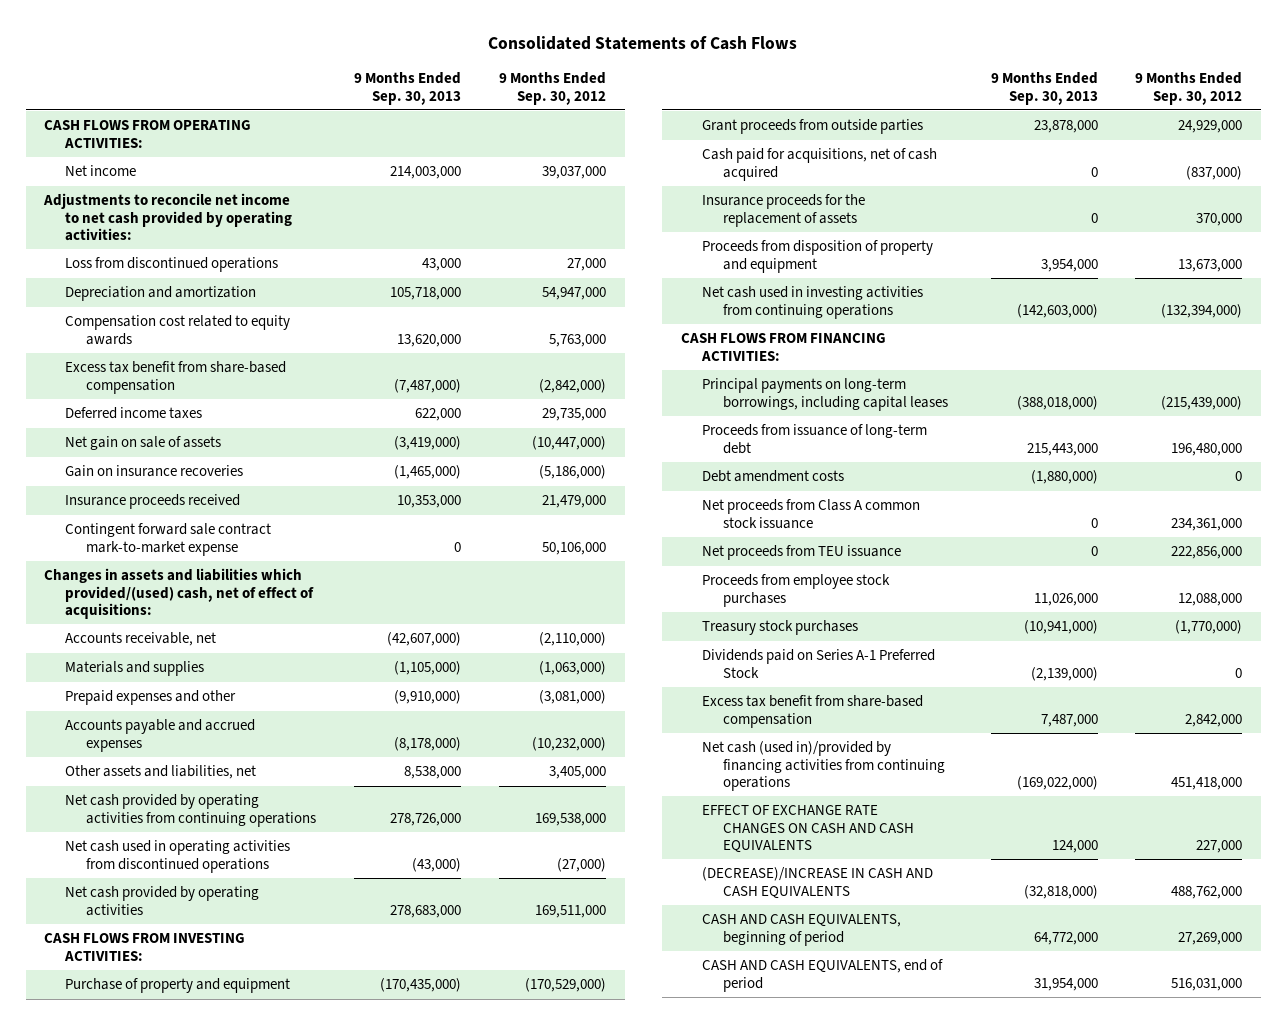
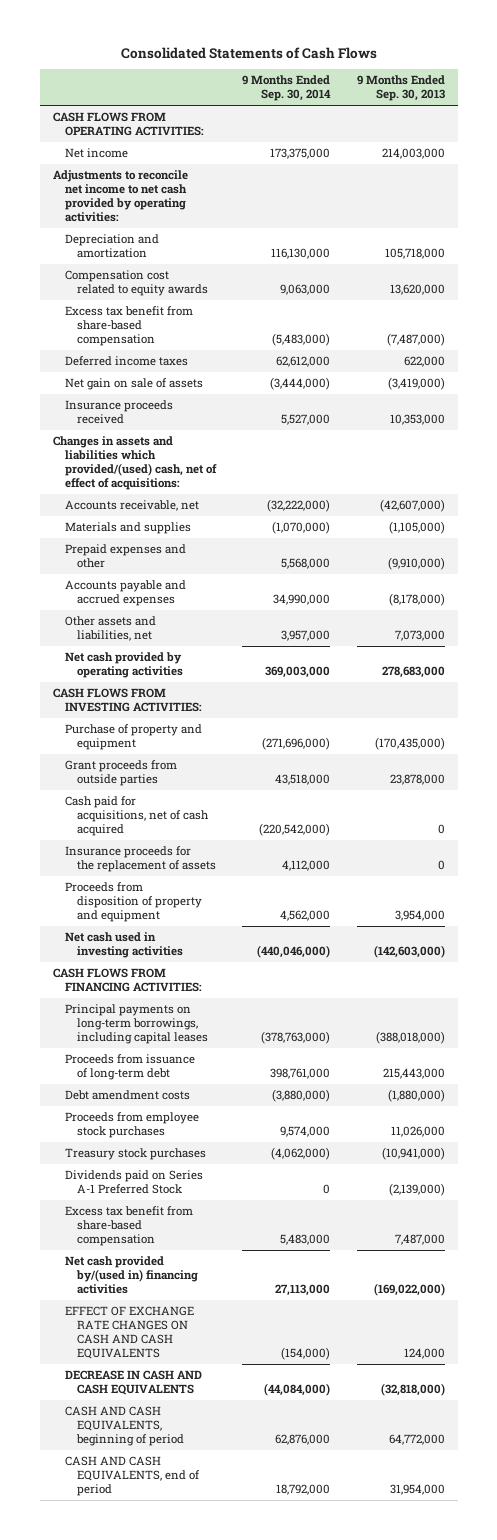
[498,72,606,105] 9 Months Ended Sep. 30, 2012 -> none
none -> [242,75,332,102] 9 Months Ended Sep. 30, 2014
[65,257,279,273] Loss from discontinued operations -> none
[65,465,244,478] Gain on insurance recoveries -> none
[65,523,272,556] Contingent forward sale contract mark-to-market expense -> none
[65,794,317,827] Net cash provided by operating activities from continuing operations -> none
[65,840,291,873] Net cash used in operating activities from discontinued operations -> none
[404,766,462,780] 8,538,000 -> [394,630,445,642] 7,073,000
[702,286,924,319] Net cash used in investing activities from continuing operations -> [64,932,184,959] Net cash used in investing activities
[702,499,921,529] Net proceeds from Class A common stock issuance -> none
[702,545,902,561] Net proceeds from TEU issuance -> none
[702,741,946,792] Net cash (used in)/provided by financing activities from continuing operations -> [64,1256,199,1294] Net cash provided by/(used in) financing activities
[702,867,934,899] (DECREASE)/INCREASE IN CASH AND CASH EQUIVALENTS -> [64,1370,202,1396] DECREASE IN CASH AND CASH EQUIVALENTS

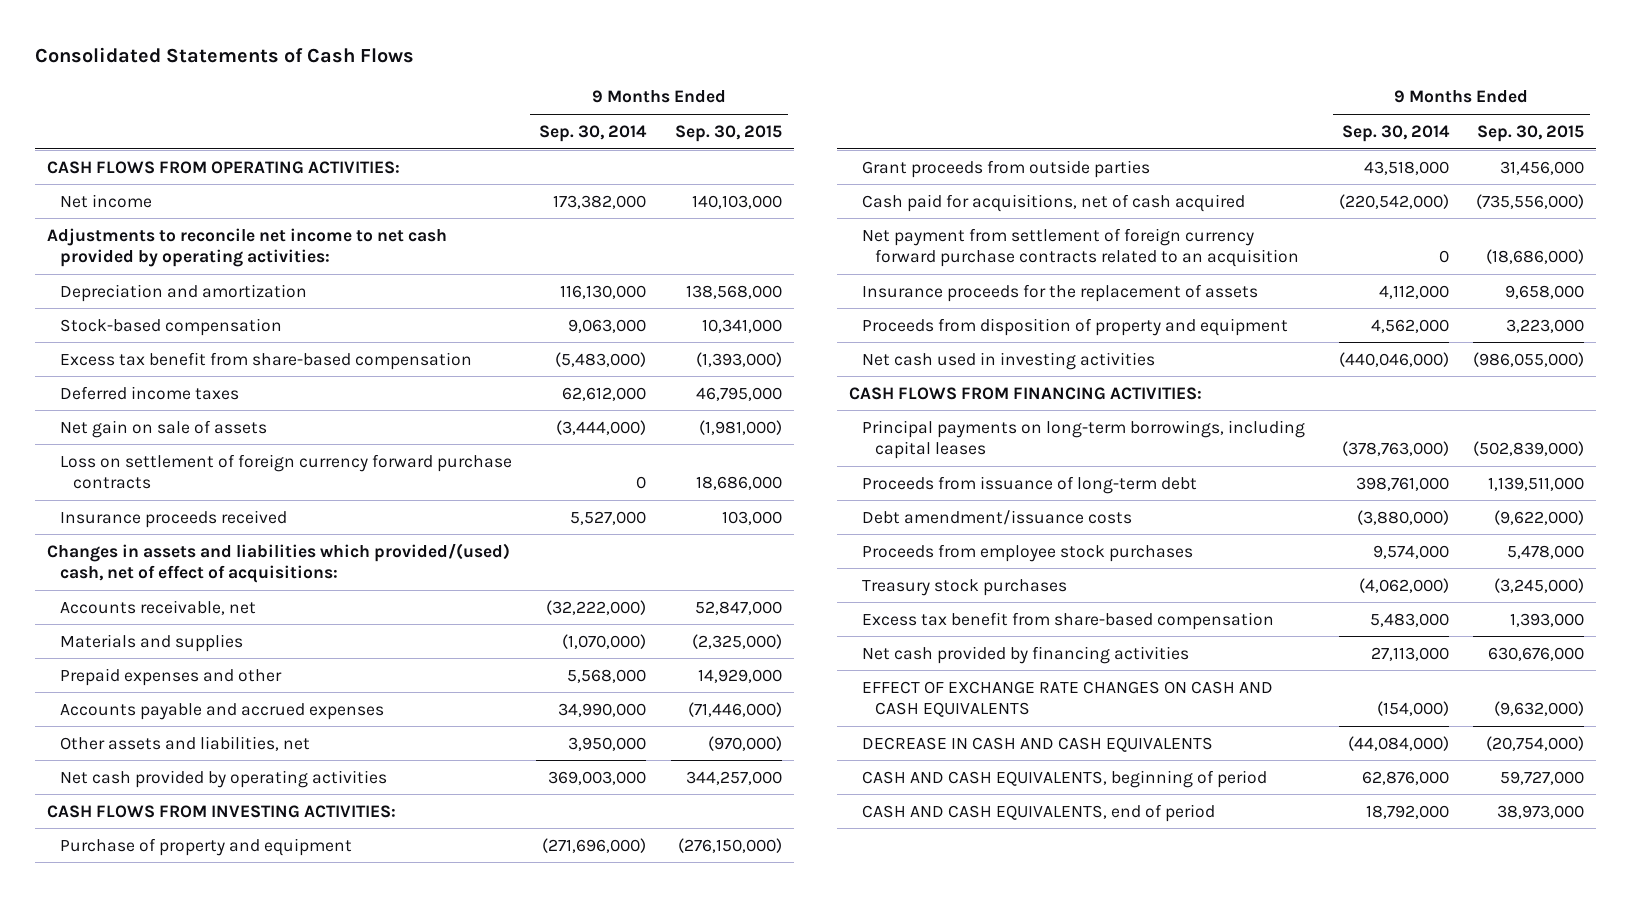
[356,75,445,102] 9 Months Ended Sep. 30, 2013 -> none
none -> [674,124,782,142] Sep. 30, 2015
[270,148,331,160] 173,375,000 -> [553,194,647,209] 173,382,000
[64,270,209,297] Compensation cost related to equity awards -> [60,317,283,336] Stock-based compensation
none -> [60,453,513,490] Loss on settlement of foreign currency forward purchase contracts
[281,630,331,642] 3,957,000 -> [568,736,647,751] 3,950,000
none -> [862,227,1300,268] Net payment from settlement of foreign currency forward purchase contracts related to an acquisition
[64,1090,190,1101] Debt amendment costs -> [862,509,1133,525] Debt amendment/issuance costs
[64,1170,203,1195] Dividends paid on Series A-1 Preferred Stock -> none
[64,1256,199,1294] Net cash provided by/(used in) financing activities -> [862,645,1190,664] Net cash provided by financing activities

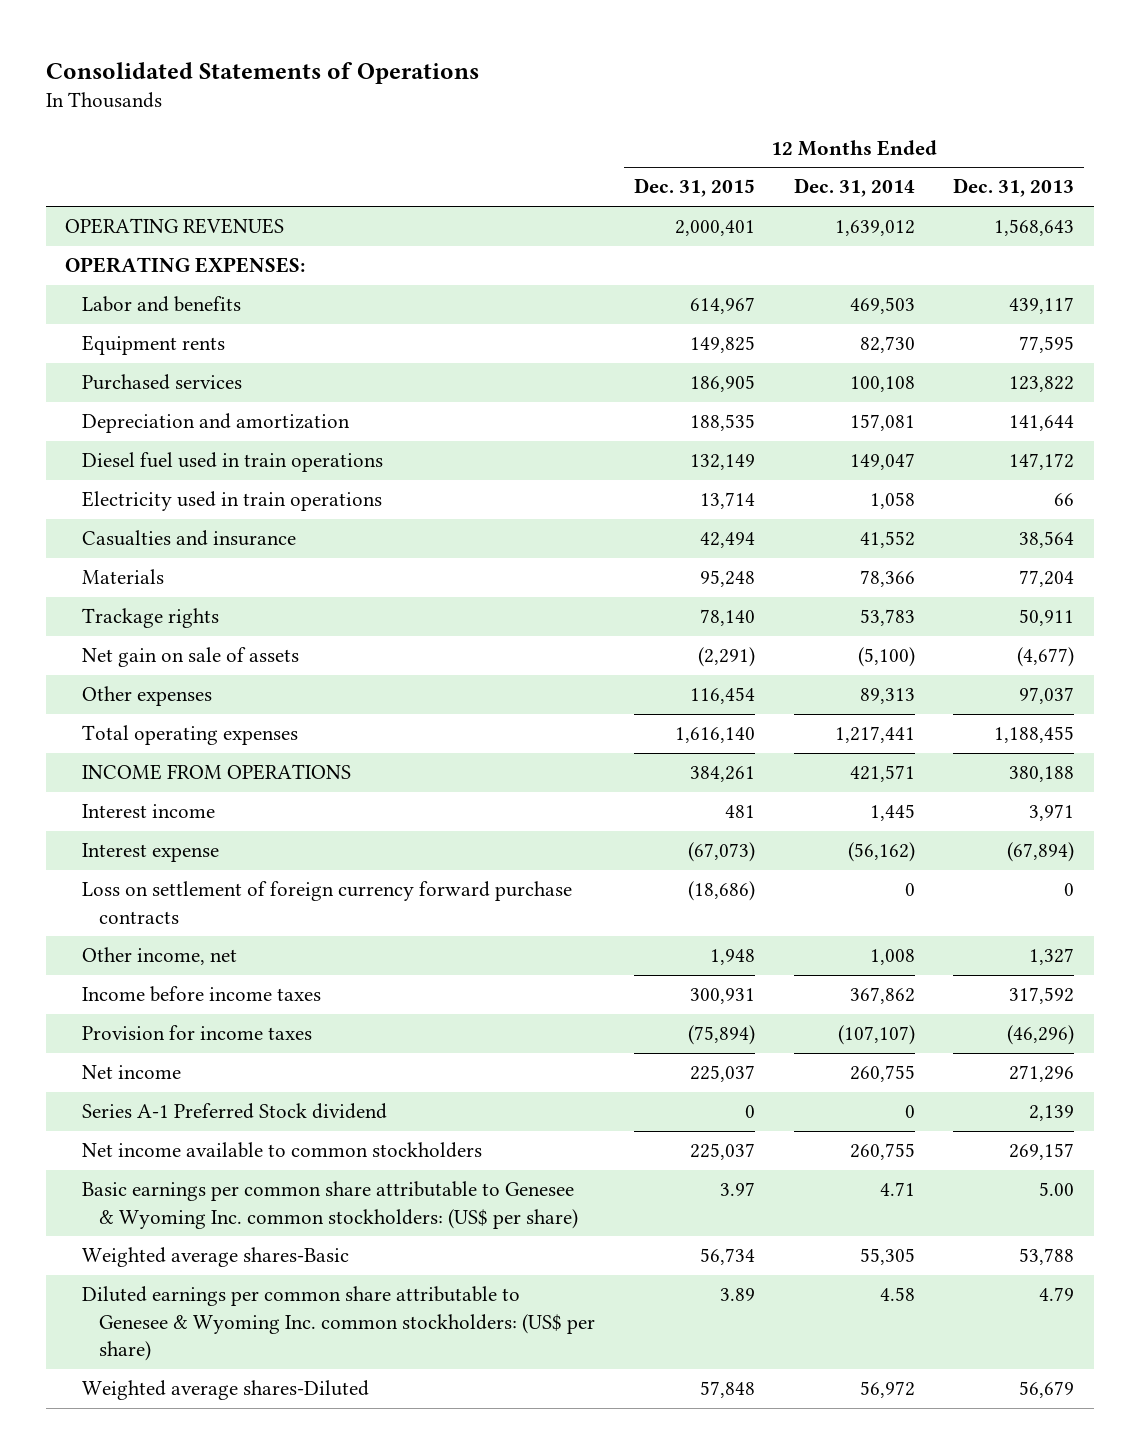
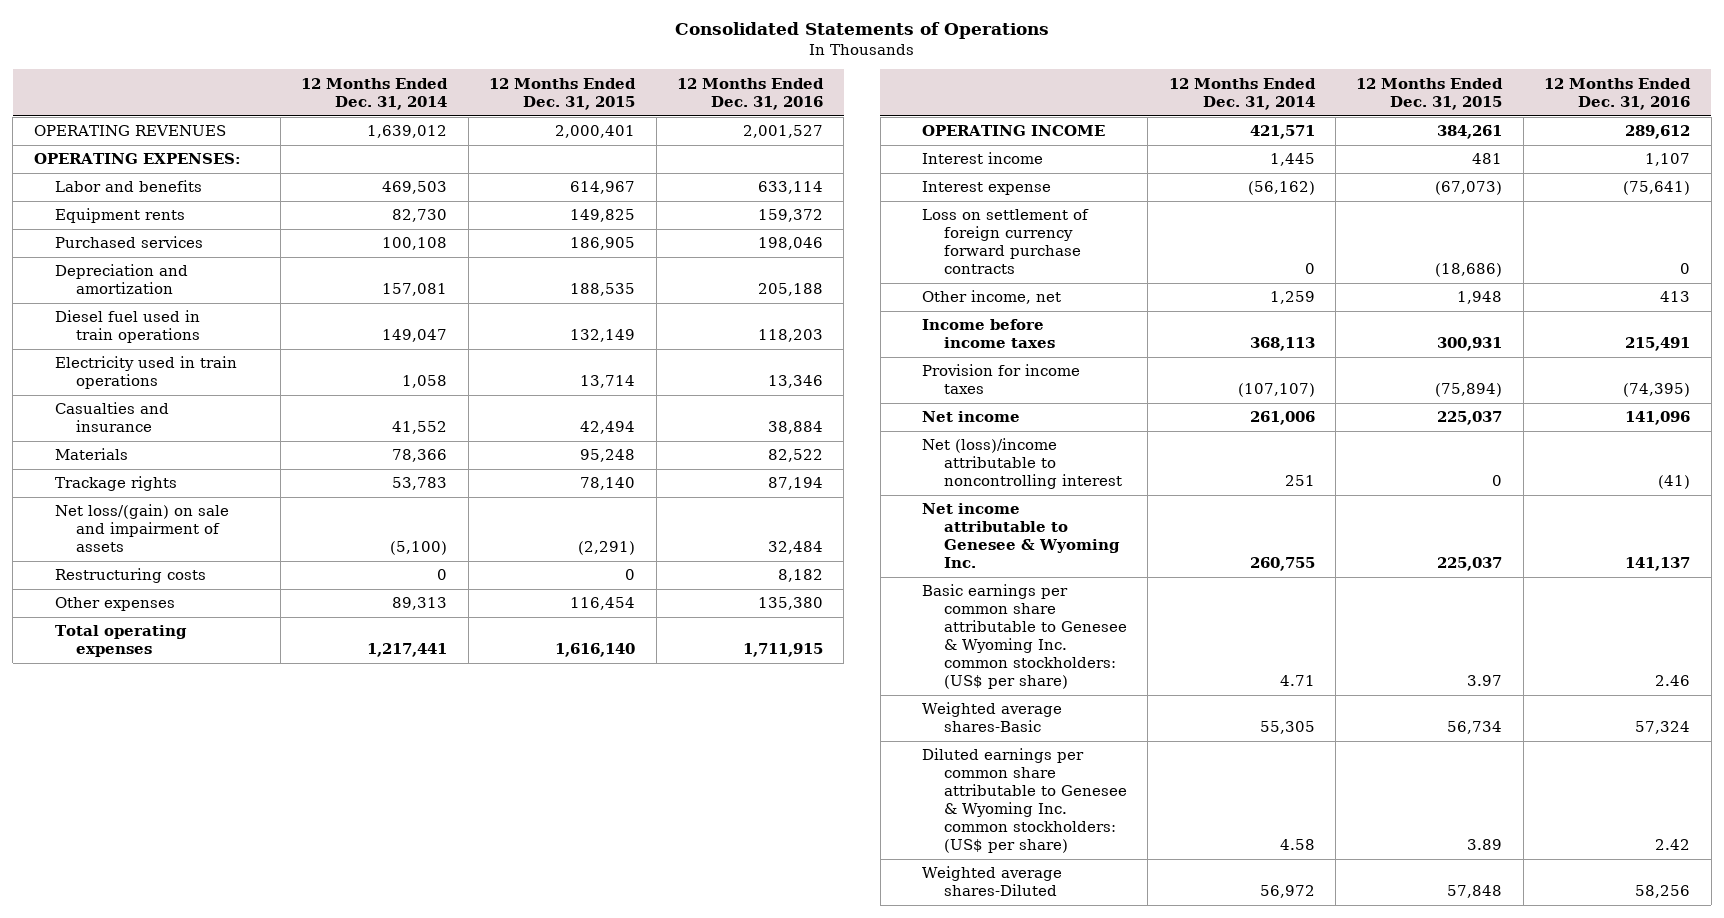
[953,178,1075,198] Dec. 31, 2013 -> none
none -> [676,77,824,110] 12 Months Ended Dec. 31, 2016
[82,647,300,668] Net gain on sale of assets -> [54,504,229,553] Net loss/(gain) on sale and impairment of assets
none -> [54,568,206,584] Restructuring costs
[82,764,352,781] INCOME FROM OPERATIONS -> [922,125,1106,137] OPERATING INCOME
[869,949,915,966] 1,008 -> [1269,291,1315,305] 1,259
[849,987,915,1005] 367,862 -> [1249,337,1315,352] 368,113
[82,1103,388,1120] Series A-1 Preferred Stock dividend -> none
[849,1065,915,1083] 260,755 -> [1249,411,1315,426] 261,006
none -> [922,438,1122,490] Net (loss)/income attributable to noncontrolling interest
[82,1142,483,1159] Net income available to common stockholders -> [922,503,1120,569] Net income attributable to Genesee & Wyoming Inc.

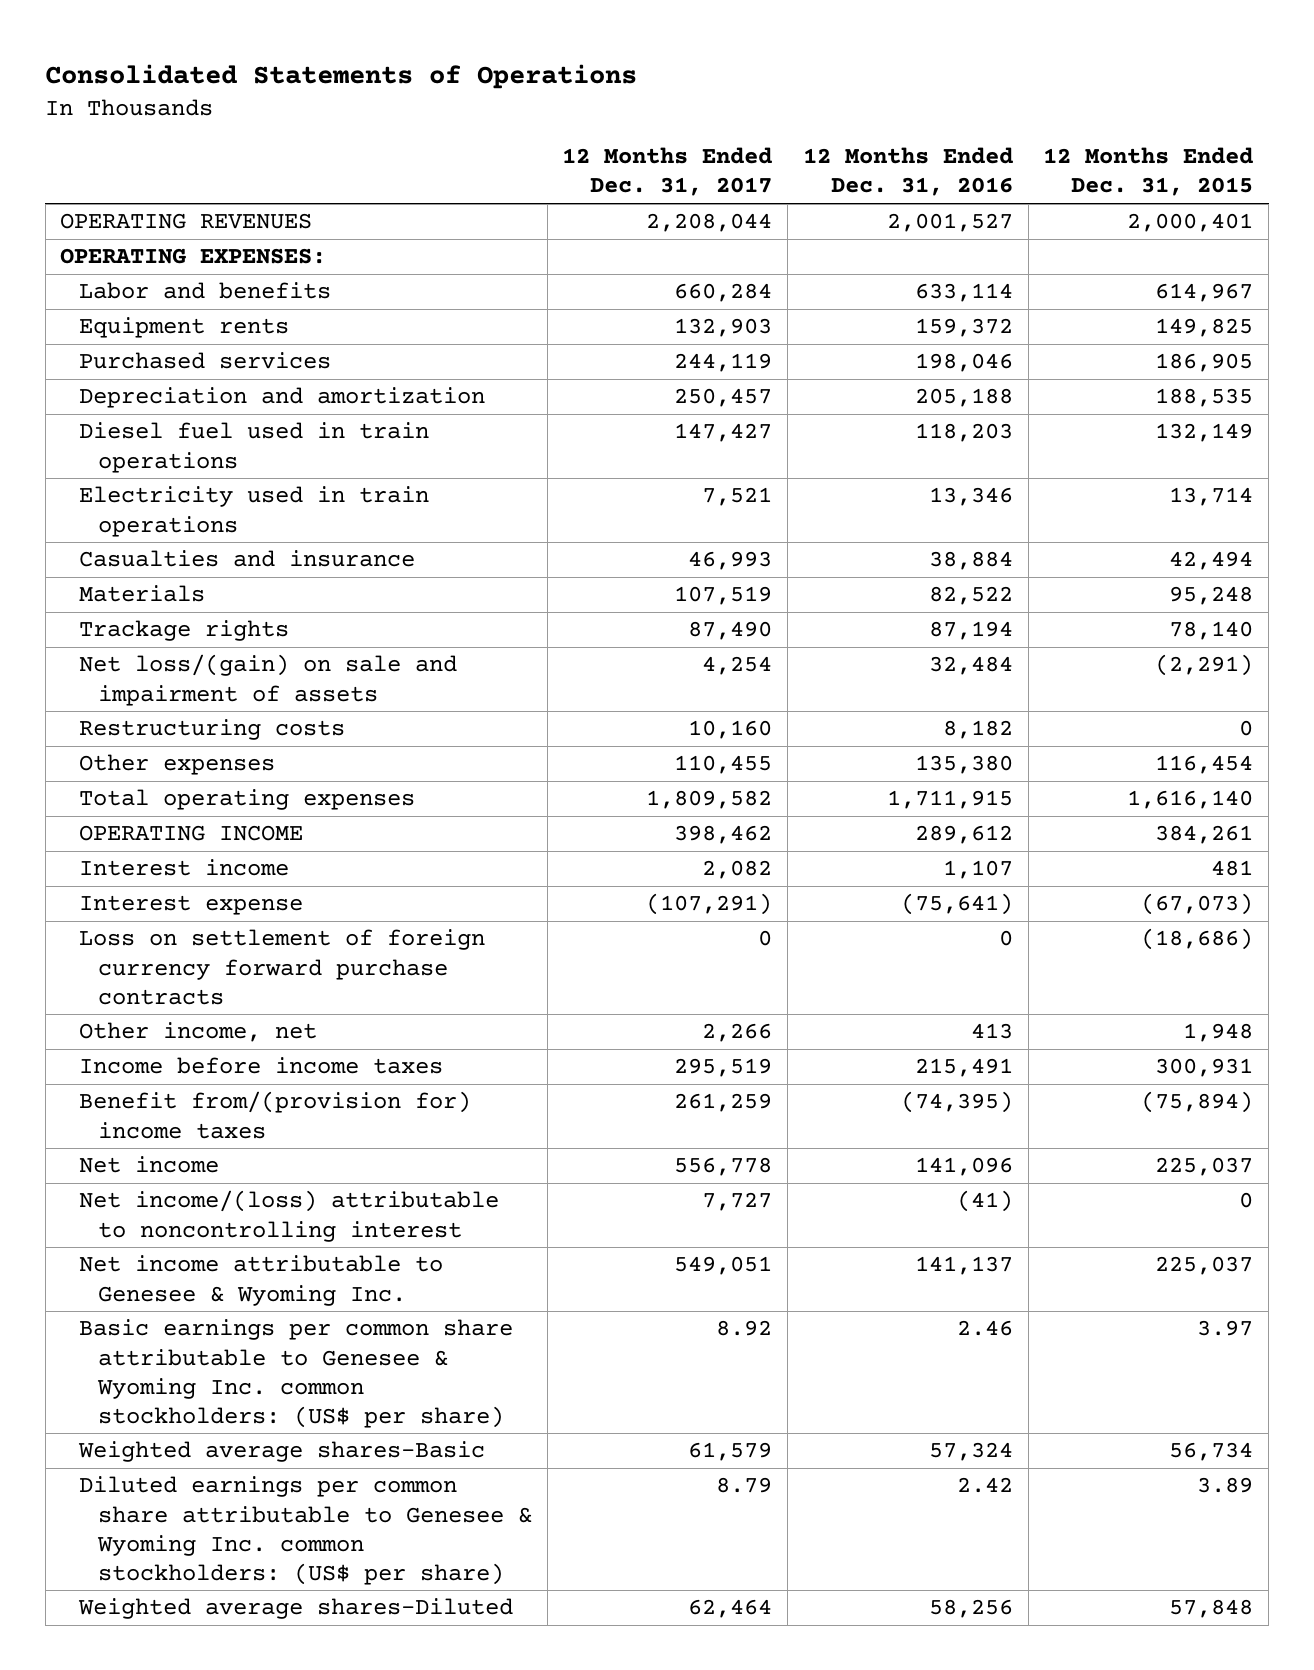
[301,77,449,110] 12 Months Ended Dec. 31, 2014 -> none
none -> [562,147,773,197] 12 Months Ended Dec. 31, 2017
[922,364,1081,395] Provision for income taxes -> [79,1091,472,1139] Benefit from/(provision for) income taxes
[922,438,1122,490] Net (loss)/income attributable to noncontrolling interest -> [79,1190,500,1242] Net income/(loss) attributable to noncontrolling interest

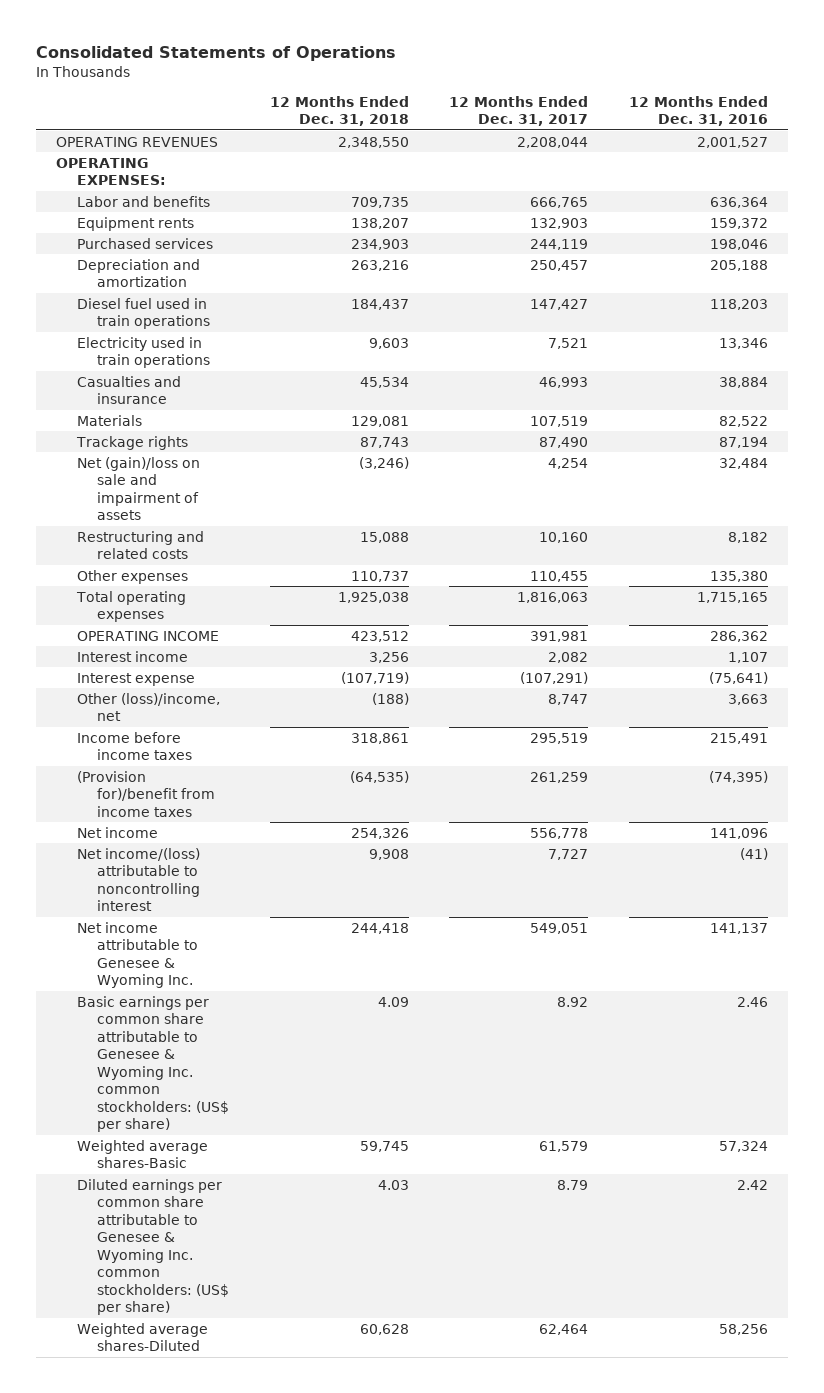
[1043,147,1254,197] 12 Months Ended Dec. 31, 2015 -> none
none -> [269,95,409,127] 12 Months Ended Dec. 31, 2018
[674,283,773,303] 660,284 -> [530,196,589,208] 666,765
[914,283,1013,303] 633,114 -> [709,196,768,208] 636,364
[79,654,458,706] Net loss/(gain) on sale and impairment of assets -> [76,456,200,521] Net (gain)/loss on sale and impairment of assets
[79,719,346,741] Restructuring costs -> [76,530,204,560] Restructuring and related costs
[646,790,773,810] 1,809,582 -> [517,591,589,603] 1,816,063
[886,790,1013,810] 1,711,915 -> [696,591,768,603] 1,715,165
[674,825,773,845] 398,462 -> [530,630,589,642] 391,981
[914,825,1013,845] 289,612 -> [709,630,768,642] 286,362
[79,929,486,1005] Loss on settlement of foreign currency forward purchase contracts -> none
[79,1022,318,1043] Other income, net -> [76,692,220,722] Other (loss)/income, net
[702,1023,773,1043] 2,266 -> [548,693,589,705] 8,747
[970,1023,1013,1040] 413 -> [727,693,768,705] 3,663
[79,1091,472,1139] Benefit from/(provision for) income taxes -> [76,770,216,817] (Provision for)/benefit from income taxes

